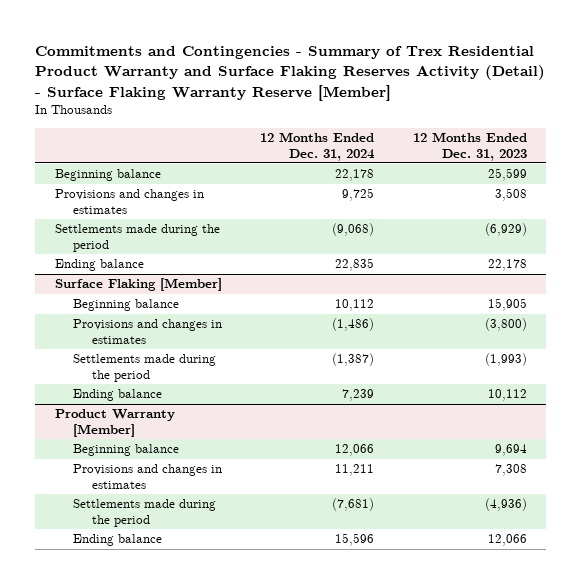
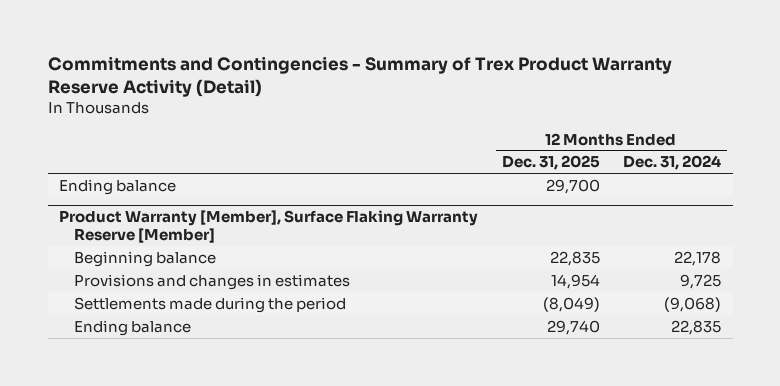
[35,45,546,101] Commitments and Contingencies - Summary of Trex Residential Product Warranty and Surface Flaking Reserves Activity (Detail) - Surface Flaking Warranty Reserve [Member] -> [47,56,672,98] Commitments and Contingencies - Summary of Trex Product Warranty Reserve Activity (Detail)
[412,131,527,161] 12 Months Ended Dec. 31, 2023 -> none
none -> [501,155,600,171] Dec. 31, 2025
none -> [59,178,177,195] Ending balance
none -> [59,210,479,243] Product Warranty [Member], Surface Flaking Warranty Reserve [Member]
[54,278,222,292] Surface Flaking [Member] -> none
[73,299,180,312] Beginning balance -> none
[73,319,223,344] Provisions and changes in estimates -> none
[73,354,217,382] Settlements made during the period -> none
[73,389,163,402] Ending balance -> none
[54,409,175,437] Product Warranty [Member] -> none
[73,444,180,457] Beginning balance -> none
[73,464,223,489] Provisions and changes in estimates -> none
[73,499,217,527] Settlements made during the period -> none
[73,534,163,547] Ending balance -> none

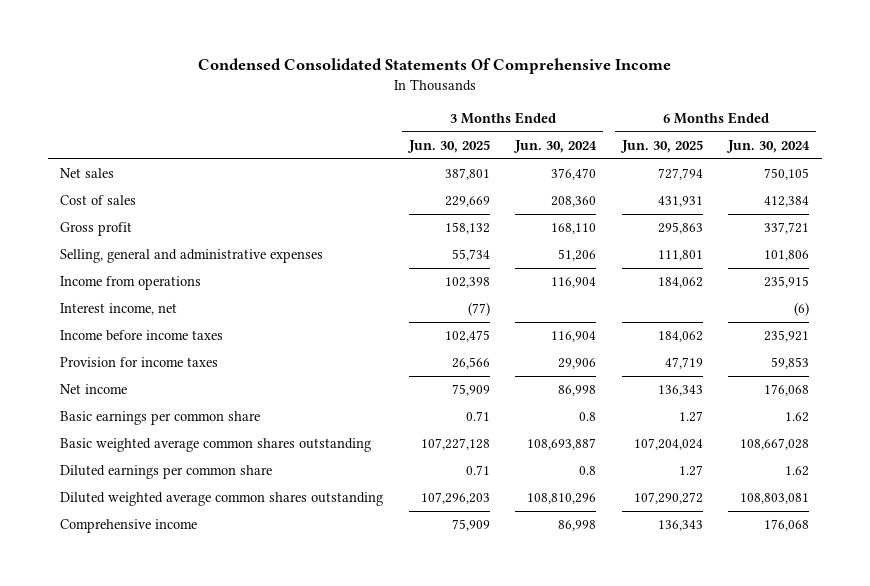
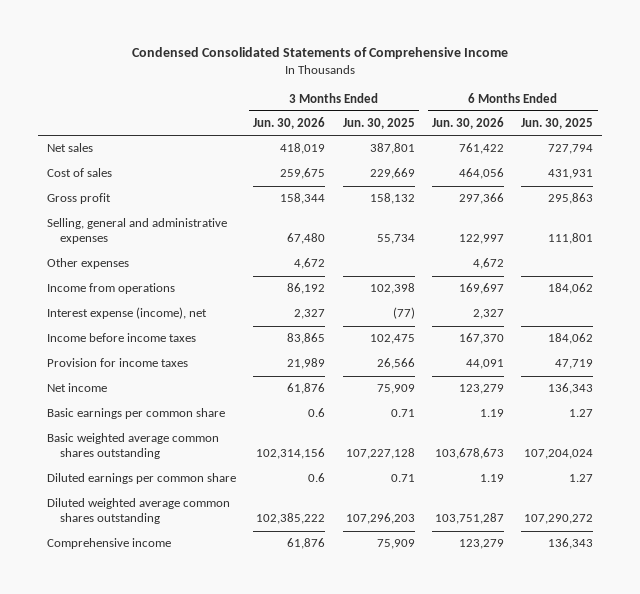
[197,58,671,75] Condensed Consolidated Statements Of Comprehensive Income -> [132,47,509,60] Condensed Consolidated Statements of Comprehensive Income
[513,139,598,153] Jun. 30, 2024 -> none
[726,139,811,153] Jun. 30, 2024 -> none
none -> [253,117,326,130] Jun. 30, 2026
none -> [431,117,504,130] Jun. 30, 2026
none -> [46,258,129,270] Other expenses
[60,303,178,316] Interest income, net -> [46,307,207,320] Interest expense (income), net

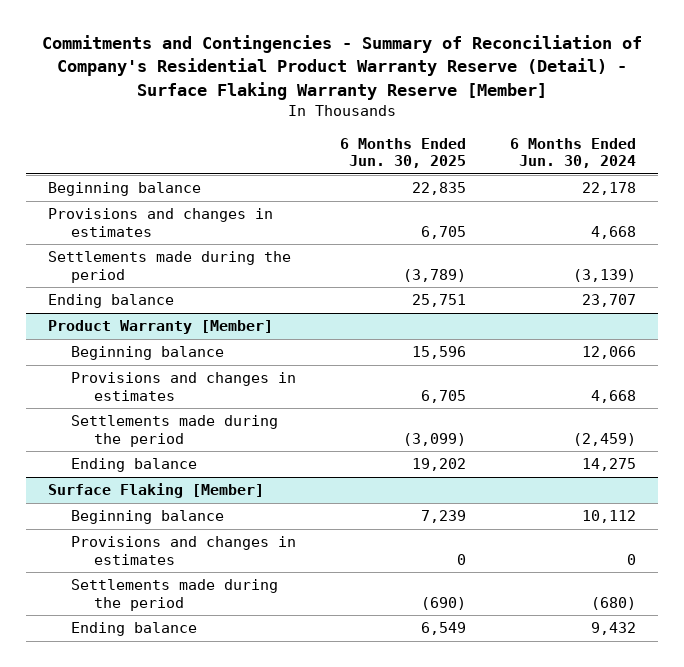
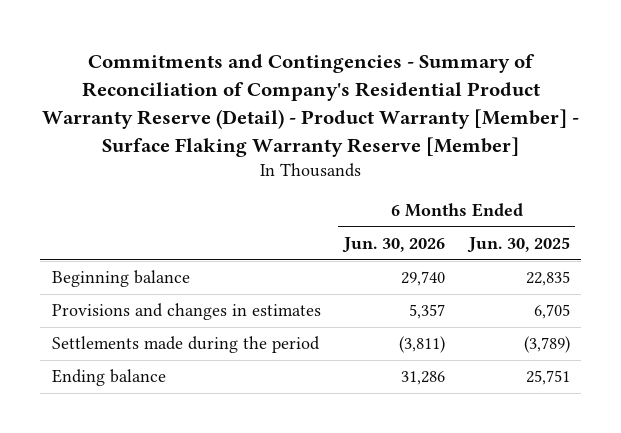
[42,35,643,100] Commitments and Contingencies - Summary of Reconciliation of Company's Residential Product Warranty Reserve (Detail) - Surface Flaking Warranty Reserve [Member] -> [41,54,579,157] Commitments and Contingencies - Summary of Reconciliation of Company's Residential Product Warranty Reserve (Detail) - Product Warranty [Member] - Surface Flaking Warranty Reserve [Member]
[510,137,637,169] 6 Months Ended Jun. 30, 2024 -> none
none -> [342,237,446,254] Jun. 30, 2026
[48,320,274,335] Product Warranty [Member] -> none
[71,346,225,361] Beginning balance -> none
[71,372,297,401] Provisions and changes in estimates -> none
[71,415,279,447] Settlements made during the period -> none
[71,458,198,473] Ending balance -> none
[48,483,265,499] Surface Flaking [Member] -> none
[71,510,225,525] Beginning balance -> none
[71,536,297,565] Provisions and changes in estimates -> none
[71,579,279,611] Settlements made during the period -> none
[71,622,198,637] Ending balance -> none

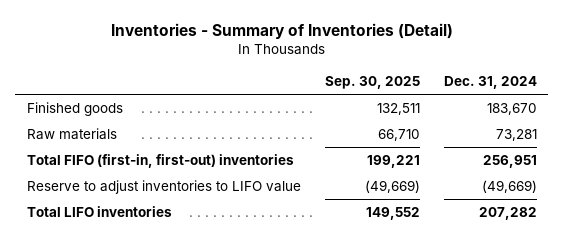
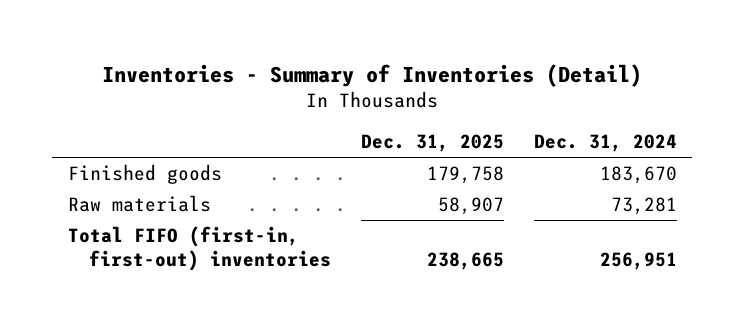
[324,75,420,89] Sep. 30, 2025 -> none
none -> [360,134,504,153] Dec. 31, 2025
[27,180,302,195] Reserve to adjust inventories to LIFO value -> none
[27,206,173,218] Total LIFO inventories -> none

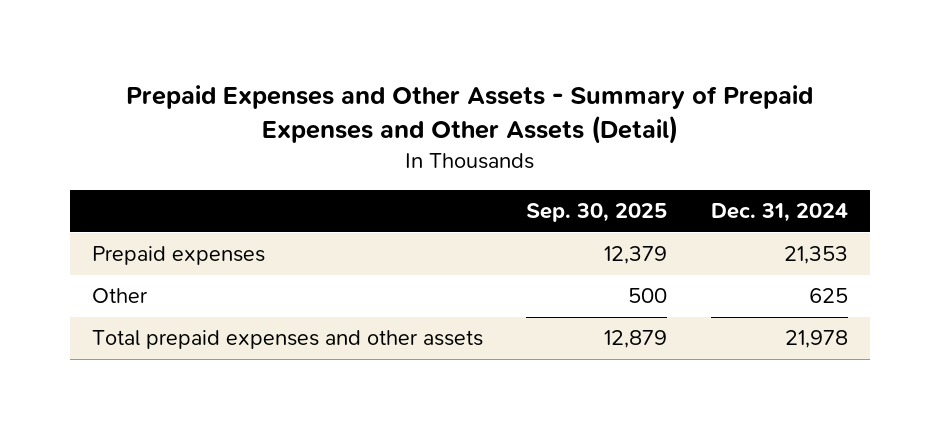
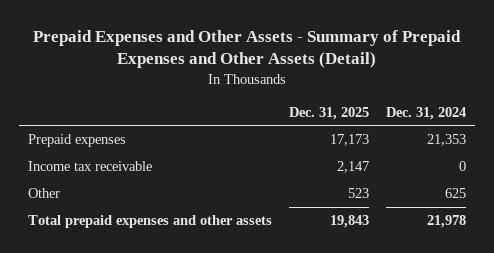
[526,203,668,223] Sep. 30, 2025 -> none
none -> [288,106,369,120] Dec. 31, 2025
none -> [27,161,152,172] Income tax receivable

